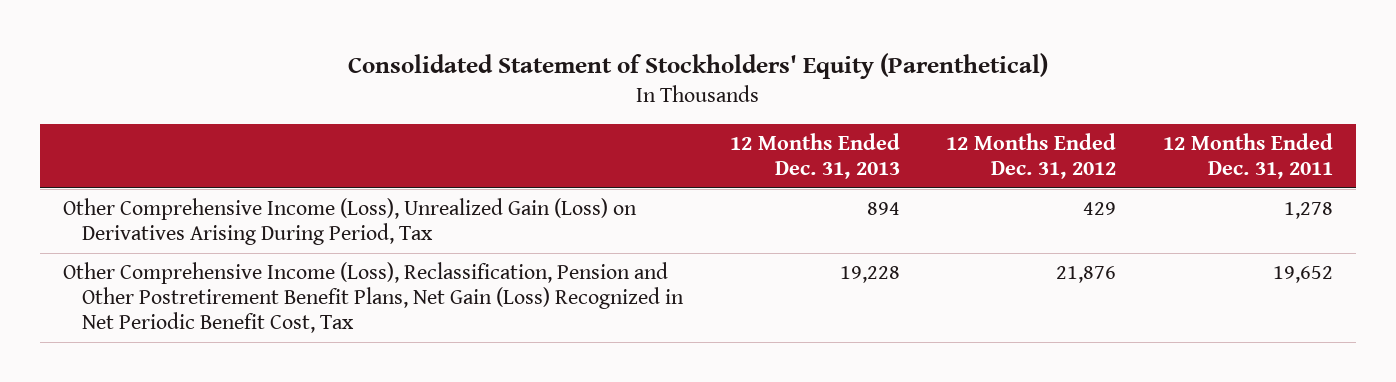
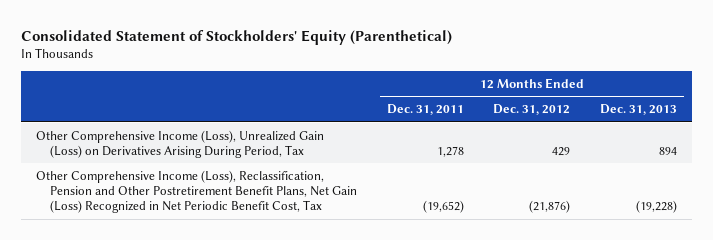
[839,266,900,284] 19,228 -> [635,200,677,214] (19,228)
[1056,266,1117,284] 21,876 -> [529,200,571,214] (21,876)
[1273,266,1334,284] 19,652 -> [422,200,464,214] (19,652)

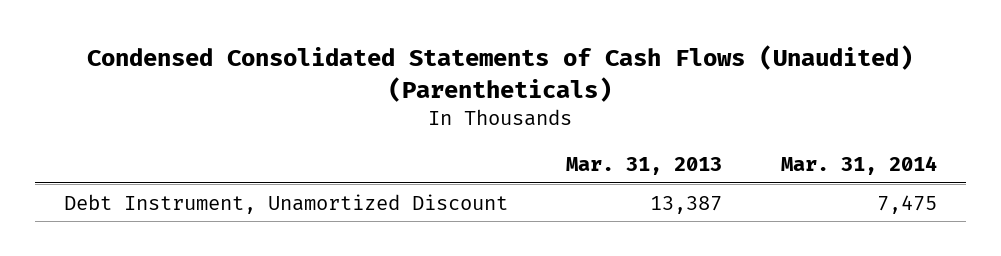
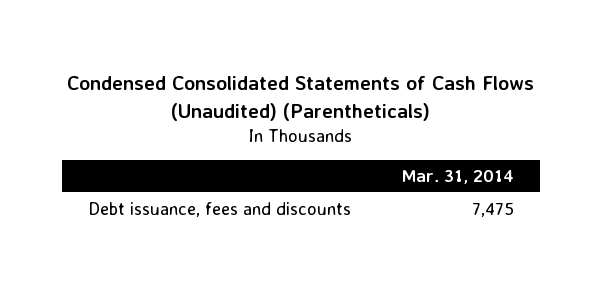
[566,157,723,176] Mar. 31, 2013 -> none
[64,193,509,214] Debt Instrument, Unamortized Discount -> [87,201,351,217] Debt issuance, fees and discounts

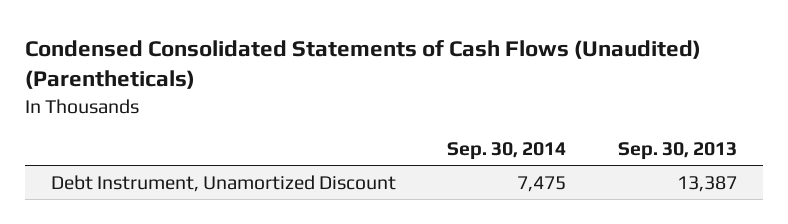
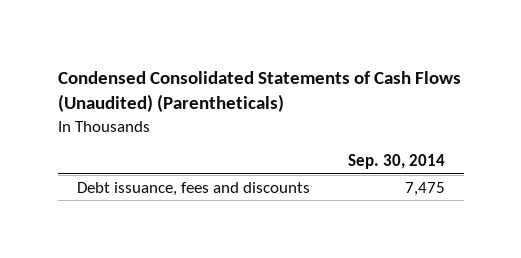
[618,142,738,161] Sep. 30, 2013 -> none
[50,174,396,192] Debt Instrument, Unamortized Discount -> [76,182,310,197] Debt issuance, fees and discounts

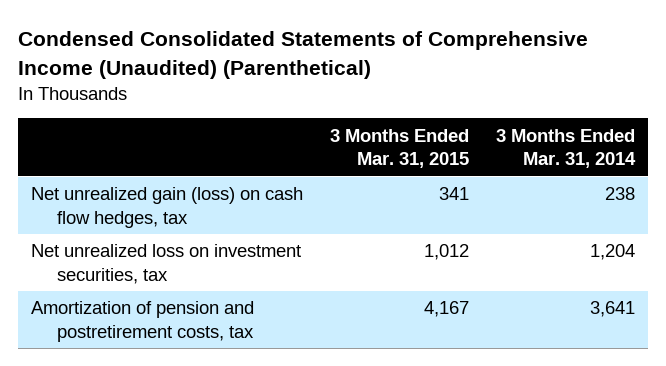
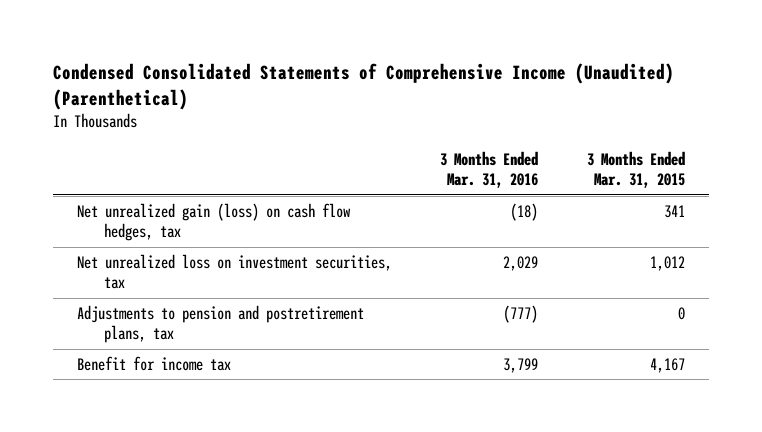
[495,128,636,168] 3 Months Ended Mar. 31, 2014 -> none
none -> [440,150,539,189] 3 Months Ended Mar. 31, 2016
none -> [77,305,365,344] Adjustments to pension and postretirement plans, tax
[30,301,254,342] Amortization of pension and postretirement costs, tax -> [77,356,232,372] Benefit for income tax

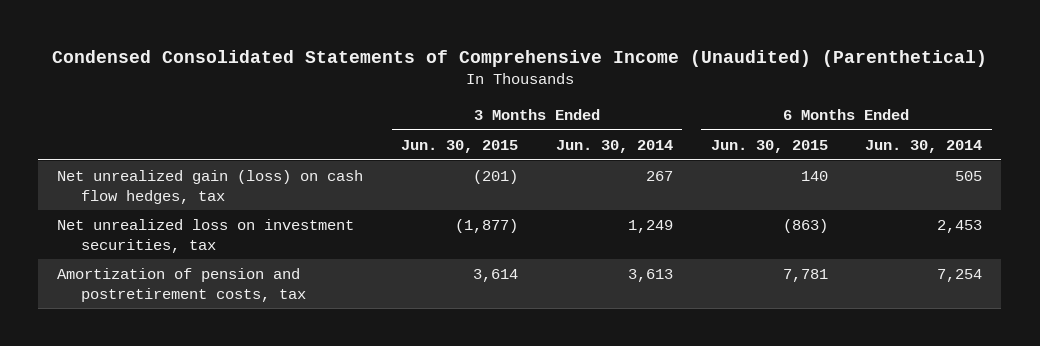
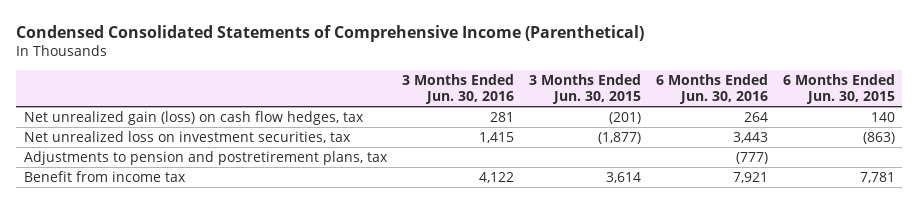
[51,49,987,67] Condensed Consolidated Statements of Comprehensive Income (Unaudited) (Parenthetical) -> [16,24,645,42] Condensed Consolidated Statements of Comprehensive Income (Parenthetical)
[555,139,673,153] Jun. 30, 2014 -> none
[865,139,983,153] Jun. 30, 2014 -> none
none -> [401,73,514,104] 3 Months Ended Jun. 30, 2016
none -> [655,73,768,104] 6 Months Ended Jun. 30, 2016
none -> [23,151,388,166] Adjustments to pension and postretirement plans, tax
[57,268,307,302] Amortization of pension and postretirement costs, tax -> [23,171,186,183] Benefit from income tax

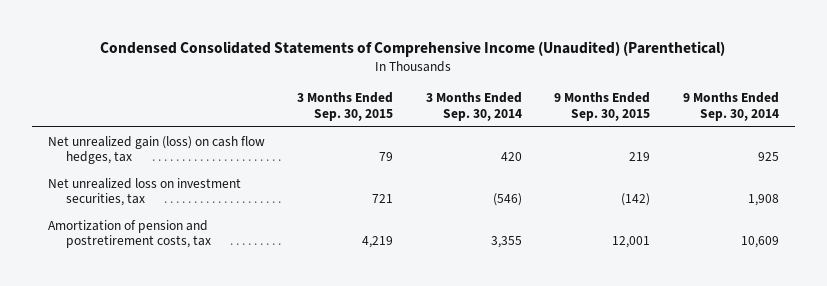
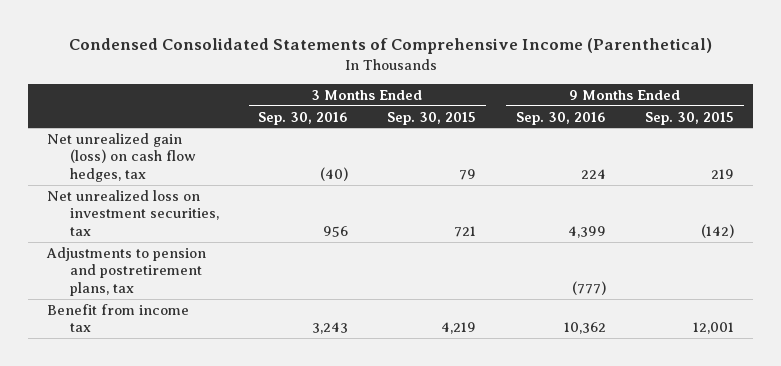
[100,40,726,57] Condensed Consolidated Statements of Comprehensive Income (Unaudited) (Parenthetical) -> [68,38,712,55] Condensed Consolidated Statements of Comprehensive Income (Parenthetical)
[425,92,522,122] 3 Months Ended Sep. 30, 2014 -> none
[682,92,779,122] 9 Months Ended Sep. 30, 2014 -> none
none -> [258,111,349,125] Sep. 30, 2016
none -> [515,111,606,125] Sep. 30, 2016
none -> [46,246,207,296] Adjustments to pension and postretirement plans, tax
[47,219,211,249] Amortization of pension and postretirement costs, tax -> [47,303,190,333] Benefit from income tax

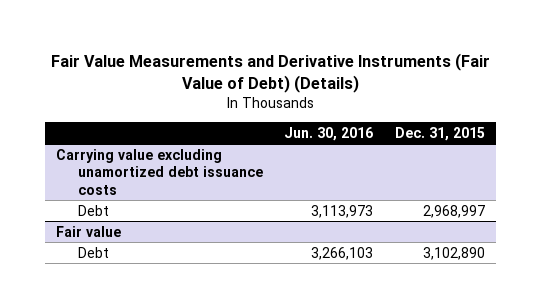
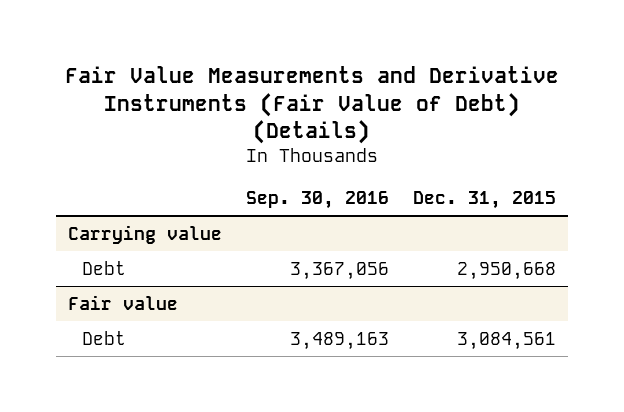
[284,126,374,141] Jun. 30, 2016 -> none
none -> [245,190,389,209] Sep. 30, 2016
[56,148,263,195] Carrying value excluding unamortized debt issuance costs -> [67,224,222,244] Carrying value
[423,204,486,218] 2,968,997 -> [456,261,556,280] 2,950,668
[423,246,486,260] 3,102,890 -> [456,331,556,350] 3,084,561

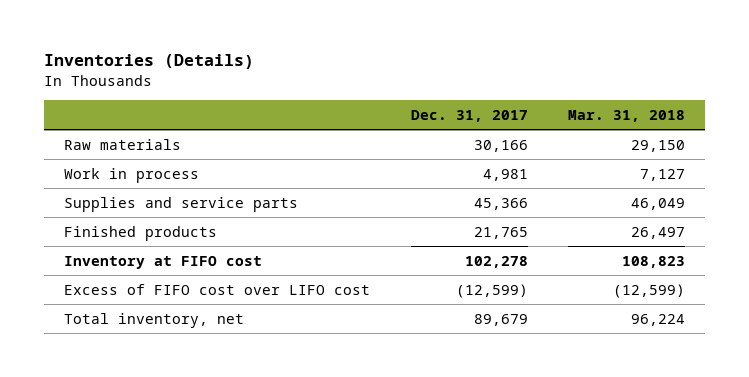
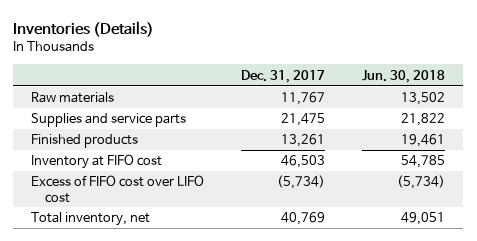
[567,109,685,122] Mar. 31, 2018 -> none
none -> [362,69,446,83] Jun. 30, 2018
[64,167,200,183] Work in process -> none
[473,139,528,152] 30,166 -> [281,92,326,106] 11,767
[473,197,528,210] 45,366 -> [281,113,326,127] 21,475
[473,226,528,239] 21,765 -> [281,134,326,148] 13,261
[464,255,528,268] 102,278 -> [281,155,326,169] 46,503
[455,283,528,298] (12,599) -> [277,175,326,190] (5,734)
[473,313,528,326] 89,679 -> [281,212,326,226] 40,769

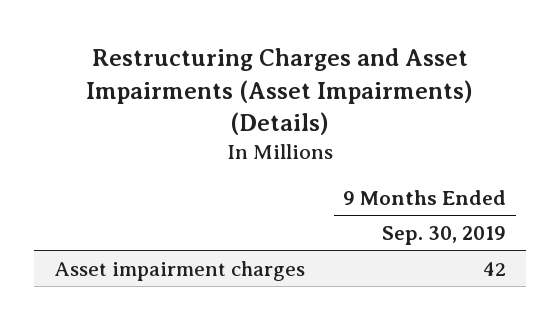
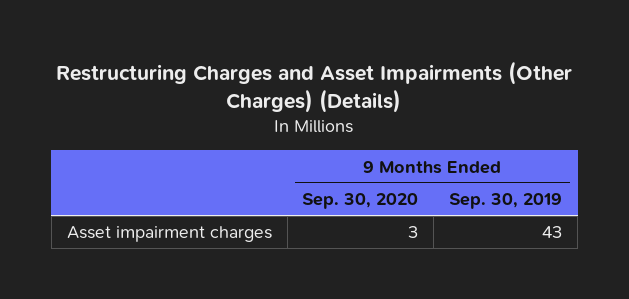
[85,48,473,136] Restructuring Charges and Asset Impairments (Asset Impairments) (Details) -> [56,60,573,113] Restructuring Charges and Asset Impairments (Other Charges) (Details)
none -> [302,193,419,210] Sep. 30, 2020
[483,261,507,276] 42 -> [542,226,563,239] 43

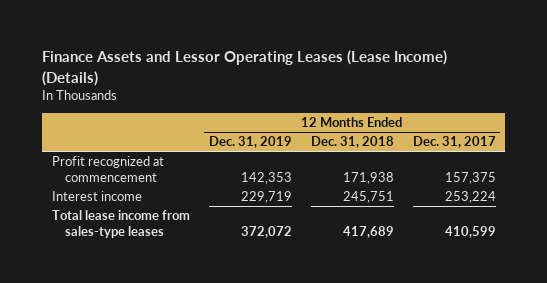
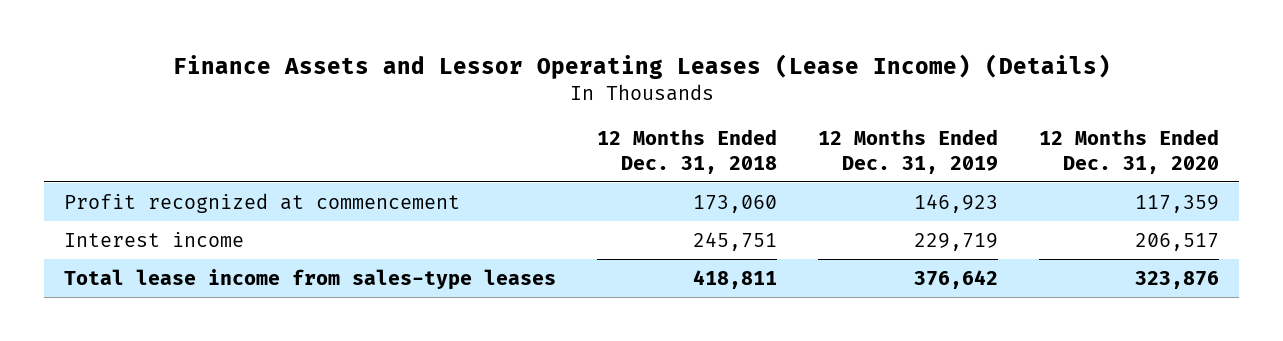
[412,136,496,149] Dec. 31, 2017 -> none
none -> [1038,128,1219,174] 12 Months Ended Dec. 31, 2020
[240,171,292,184] 142,353 -> [913,193,998,213] 146,923
[342,171,394,184] 171,938 -> [693,194,778,213] 173,060
[240,225,292,238] 372,072 -> [913,269,998,289] 376,642
[342,225,394,238] 417,689 -> [693,269,778,289] 418,811

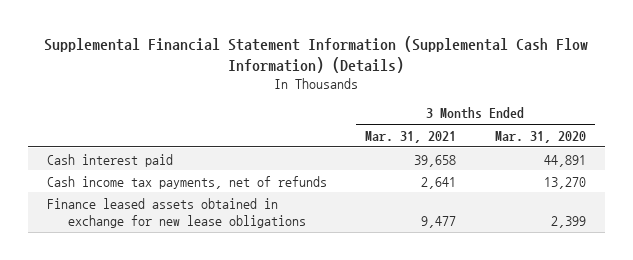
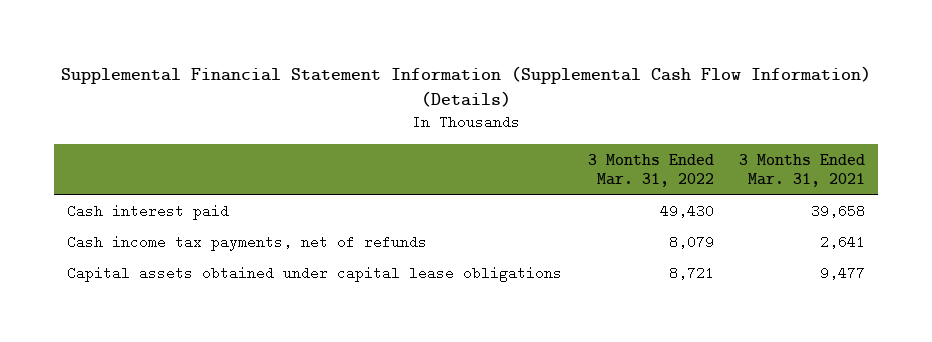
[494,130,586,143] Mar. 31, 2020 -> none
none -> [587,153,714,187] 3 Months Ended Mar. 31, 2022
[47,197,306,228] Finance leased assets obtained in exchange for new lease obligations -> [67,265,563,282] Capital assets obtained under capital lease obligations

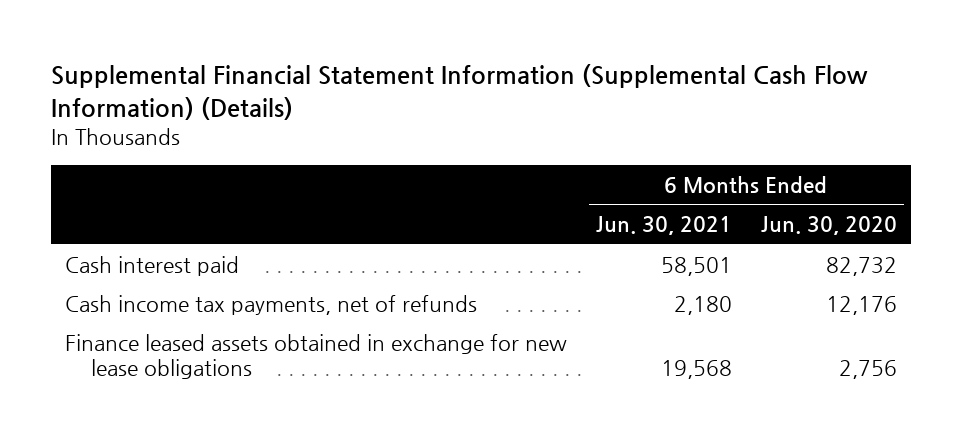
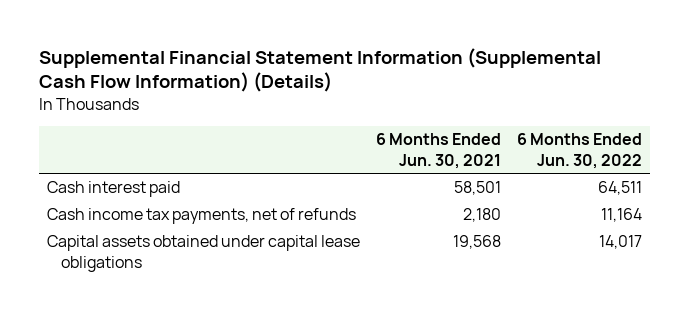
[760,216,897,236] Jun. 30, 2020 -> none
none -> [517,133,643,169] 6 Months Ended Jun. 30, 2022
[65,334,568,379] Finance leased assets obtained in exchange for new lease obligations -> [46,235,360,272] Capital assets obtained under capital lease obligations

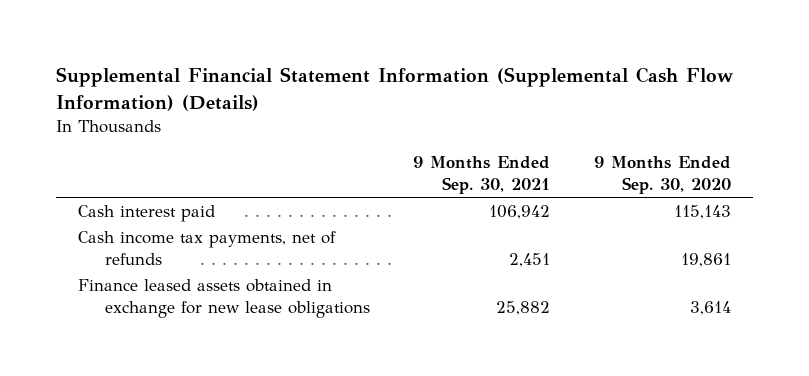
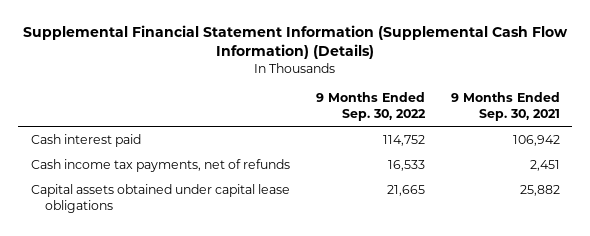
[594,156,732,194] 9 Months Ended Sep. 30, 2020 -> none
none -> [315,92,426,122] 9 Months Ended Sep. 30, 2022
[77,279,370,318] Finance leased assets obtained in exchange for new lease obligations -> [30,183,290,213] Capital assets obtained under capital lease obligations

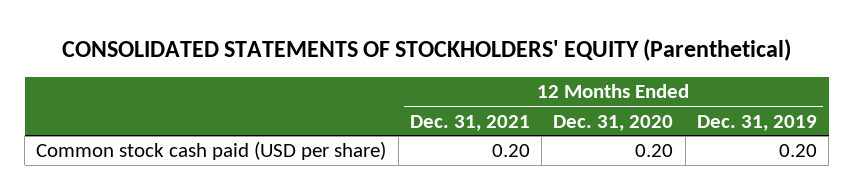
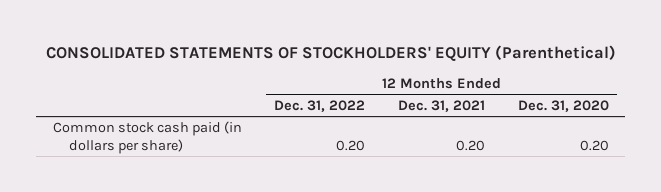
[696,114,817,131] Dec. 31, 2019 -> none
none -> [274,99,366,112] Dec. 31, 2022
[36,141,387,161] Common stock cash paid (USD per share) -> [52,121,242,154] Common stock cash paid (in dollars per share)

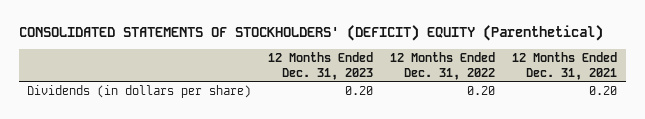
[45,45,616,62] CONSOLIDATED STATEMENTS OF STOCKHOLDERS' EQUITY (Parenthetical) -> [18,25,603,42] CONSOLIDATED STATEMENTS OF STOCKHOLDERS' (DEFICIT) EQUITY (Parenthetical)
[517,99,609,112] Dec. 31, 2020 -> none
none -> [268,51,374,80] 12 Months Ended Dec. 31, 2023
[52,121,242,154] Common stock cash paid (in dollars per share) -> [27,85,252,99] Dividends (in dollars per share)

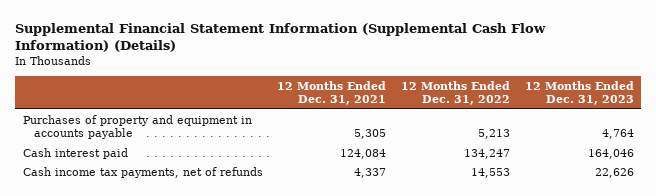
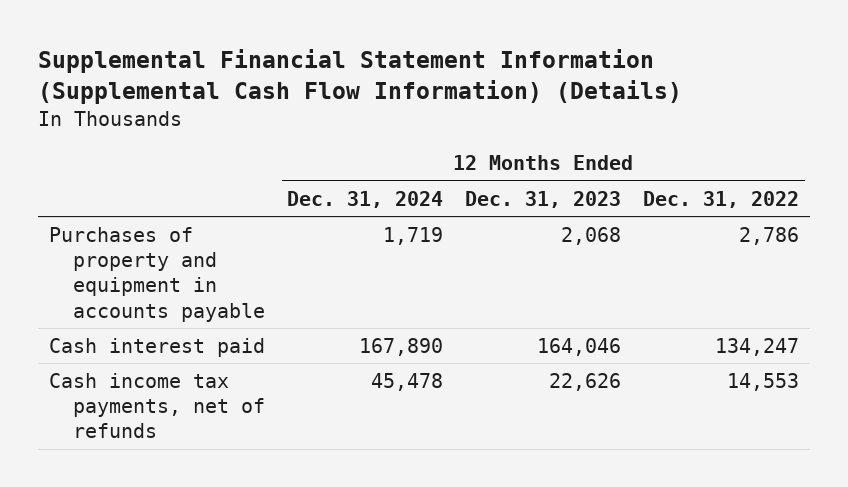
[277,81,387,106] 12 Months Ended Dec. 31, 2021 -> none
none -> [287,190,444,208] Dec. 31, 2024
[478,128,511,139] 5,213 -> [739,226,800,245] 2,786
[601,128,634,139] 4,764 -> [561,226,622,245] 2,068

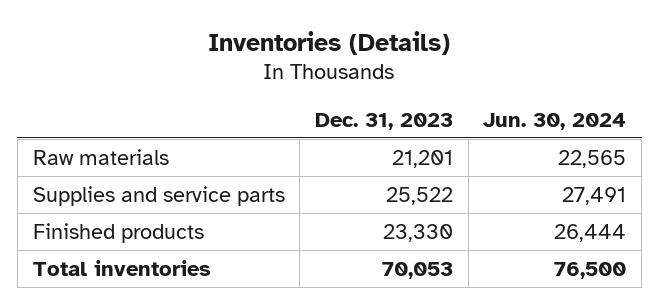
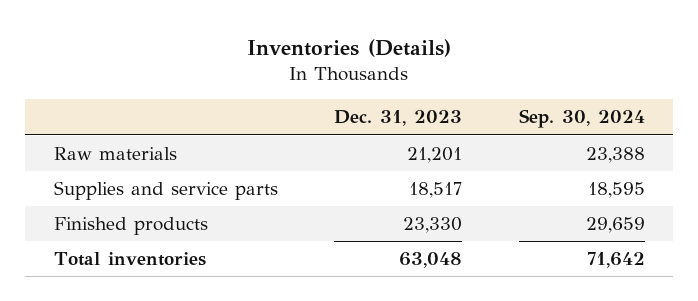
[483,112,627,130] Jun. 30, 2024 -> none
none -> [518,109,645,129] Sep. 30, 2024
[385,186,453,205] 25,522 -> [409,182,463,199] 18,517
[381,261,453,279] 70,053 -> [399,252,463,269] 63,048

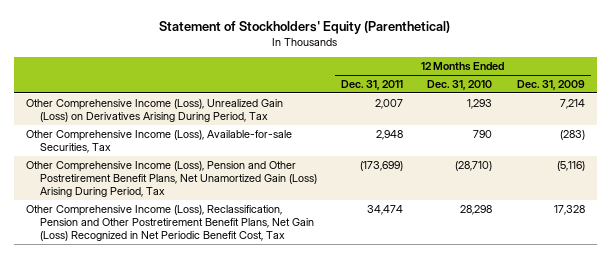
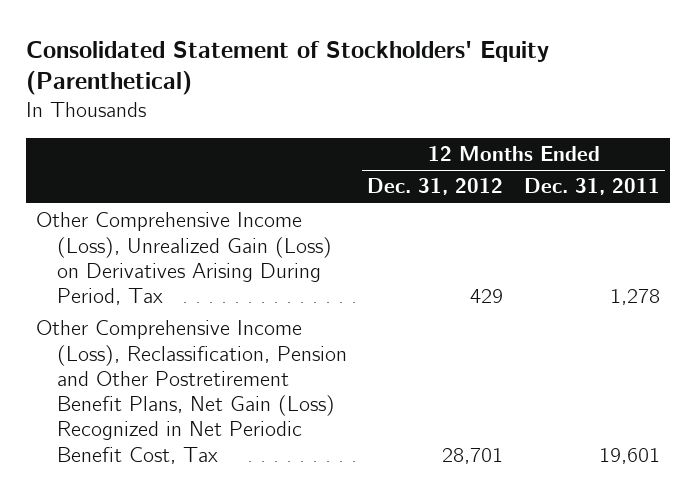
[159,20,451,34] Statement of Stockholders' Equity (Parenthetical) -> [25,40,549,96] Consolidated Statement of Stockholders' Equity (Parenthetical)
[427,80,493,91] Dec. 31, 2010 -> none
[516,80,585,91] Dec. 31, 2009 -> none
none -> [367,178,504,196] Dec. 31, 2012
[25,130,292,154] Other Comprehensive Income (Loss), Available-for-sale Securities, Tax -> none
[25,161,318,198] Other Comprehensive Income (Loss), Pension and Other Postretirement Benefit Plans, Net Unamortized Gain (Loss) Arising During Period, Tax -> none
[375,99,404,110] 2,007 -> [609,289,660,306] 1,278
[367,205,404,216] 34,474 -> [598,447,660,464] 19,601

